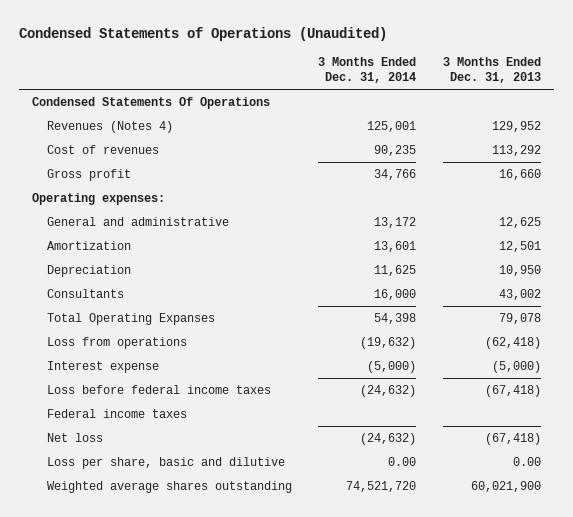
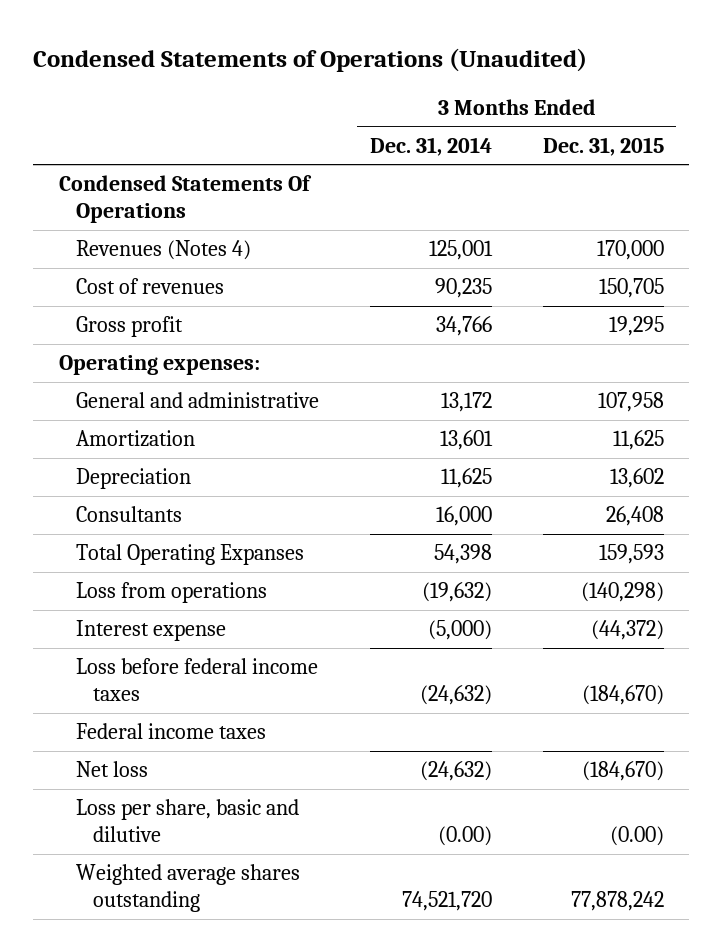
[442,57,541,84] 3 Months Ended Dec. 31, 2013 -> none
none -> [542,136,664,156] Dec. 31, 2015
[388,457,417,467] 0.00 -> [437,826,492,847] (0.00)

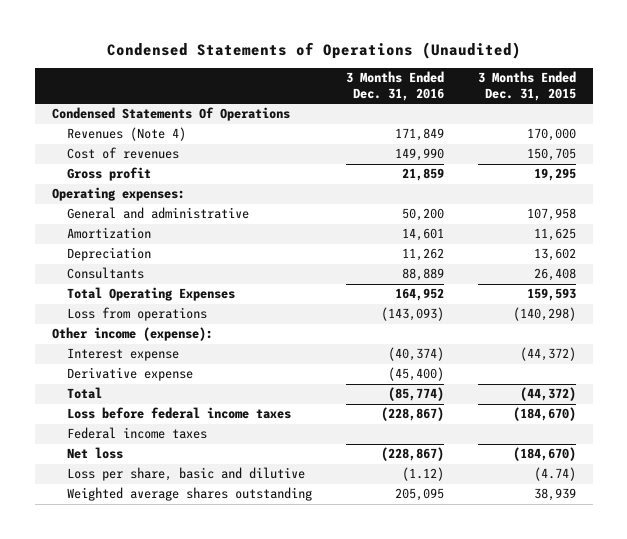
[369,136,492,156] Dec. 31, 2014 -> none
none -> [346,71,445,102] 3 Months Ended Dec. 31, 2016
[76,240,252,261] Revenues (Notes 4) -> [67,127,187,142] Revenues (Note 4)
[76,544,305,566] Total Operating Expanses -> [67,287,236,302] Total Operating Expenses
none -> [51,327,213,342] Other income (expense):
none -> [67,367,194,382] Derivative expense
none -> [67,387,103,400] Total
[609,826,664,847] (0.00) -> [533,467,576,482] (4.74)
[570,891,664,912] 77,878,242 -> [533,488,576,502] 38,939

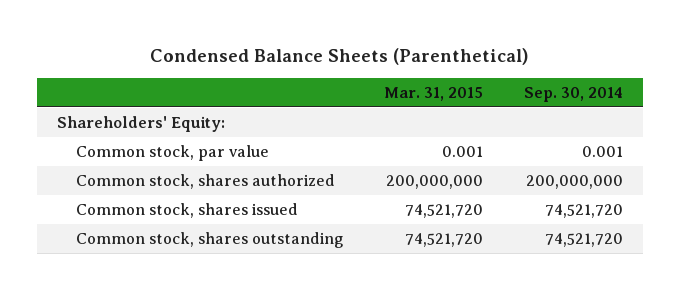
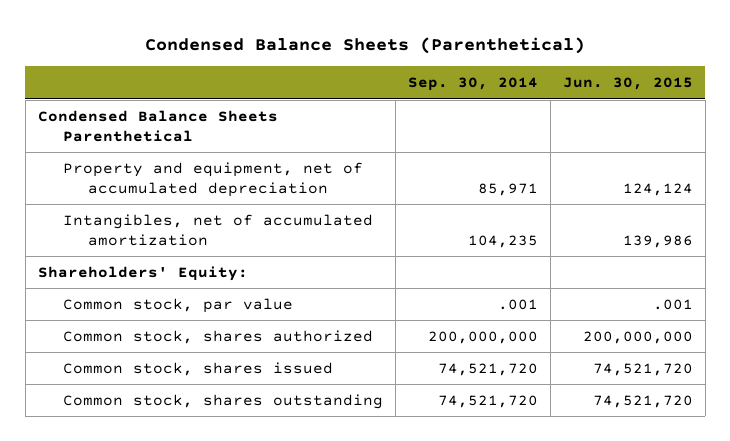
[384,86,484,101] Mar. 31, 2015 -> none
none -> [562,77,693,91] Jun. 30, 2015
none -> [37,109,278,142] Condensed Balance Sheets Parenthetical
none -> [62,161,363,197] Property and equipment, net of accumulated depreciation
none -> [62,213,373,246] Intangibles, net of accumulated amortization
[581,146,623,158] 0.001 -> [497,298,538,310] .001

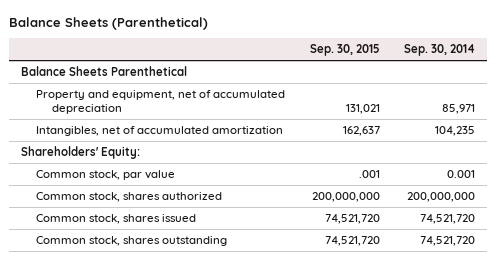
[145,37,586,55] Condensed Balance Sheets (Parenthetical) -> [9,16,209,30] Balance Sheets (Parenthetical)
[562,77,693,91] Jun. 30, 2015 -> none
none -> [309,44,380,57] Sep. 30, 2015
[37,109,278,142] Condensed Balance Sheets Parenthetical -> [21,66,188,77] Balance Sheets Parenthetical
[497,298,538,310] .001 -> [446,170,475,179] 0.001

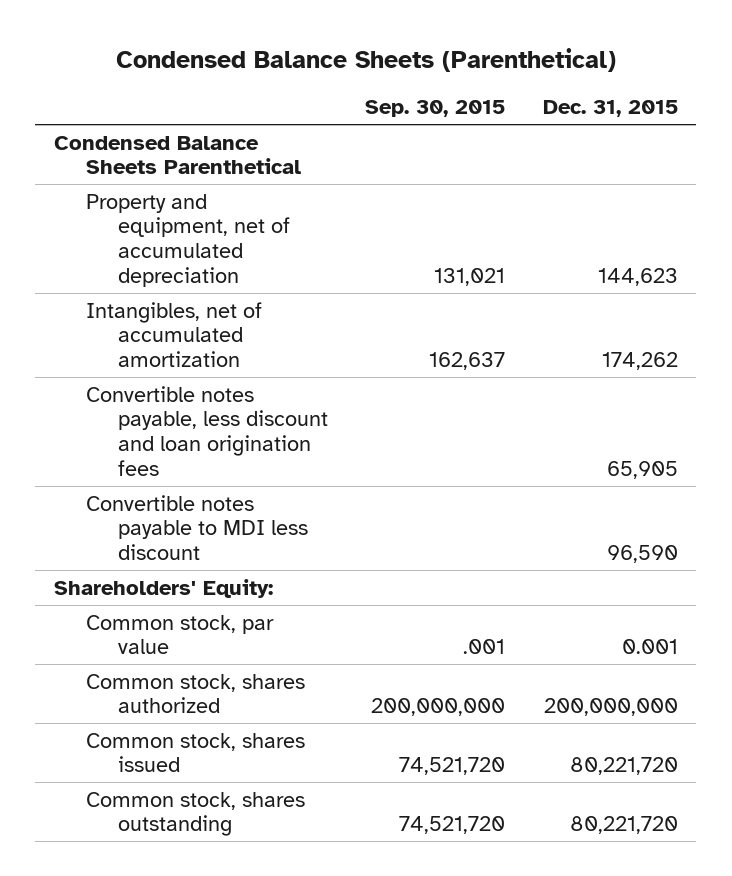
[9,16,209,30] Balance Sheets (Parenthetical) -> [115,48,616,73] Condensed Balance Sheets (Parenthetical)
[403,44,475,57] Sep. 30, 2014 -> none
none -> [542,100,678,118] Dec. 31, 2015
[21,66,188,77] Balance Sheets Parenthetical -> [54,135,301,175] Condensed Balance Sheets Parenthetical
none -> [85,385,328,477] Convertible notes payable, less discount and loan origination fees
none -> [85,494,308,561] Convertible notes payable to MDI less discount

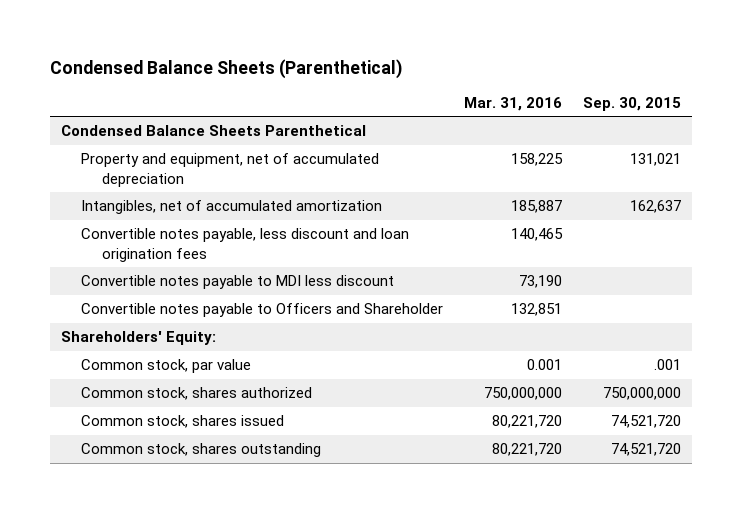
[542,100,678,118] Dec. 31, 2015 -> none
none -> [464,97,563,112] Mar. 31, 2016
none -> [81,303,444,318] Convertible notes payable to Officers and Shareholder
[371,698,506,717] 200,000,000 -> [603,387,682,401] 750,000,000

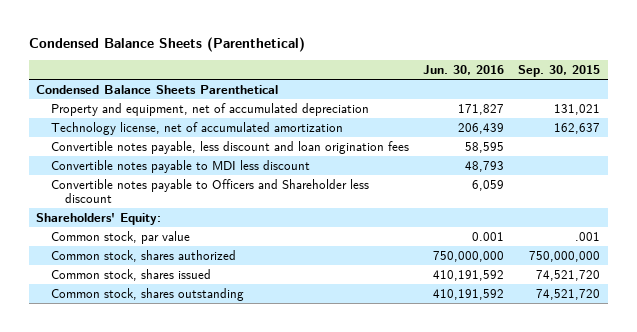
[464,97,563,112] Mar. 31, 2016 -> none
none -> [423,65,505,76] Jun. 30, 2016
[81,200,383,215] Intangibles, net of accumulated amortization -> [50,121,343,135] Technology license, net of accumulated amortization
[81,303,444,318] Convertible notes payable to Officers and Shareholder -> [50,178,369,203] Convertible notes payable to Officers and Shareholder less discount

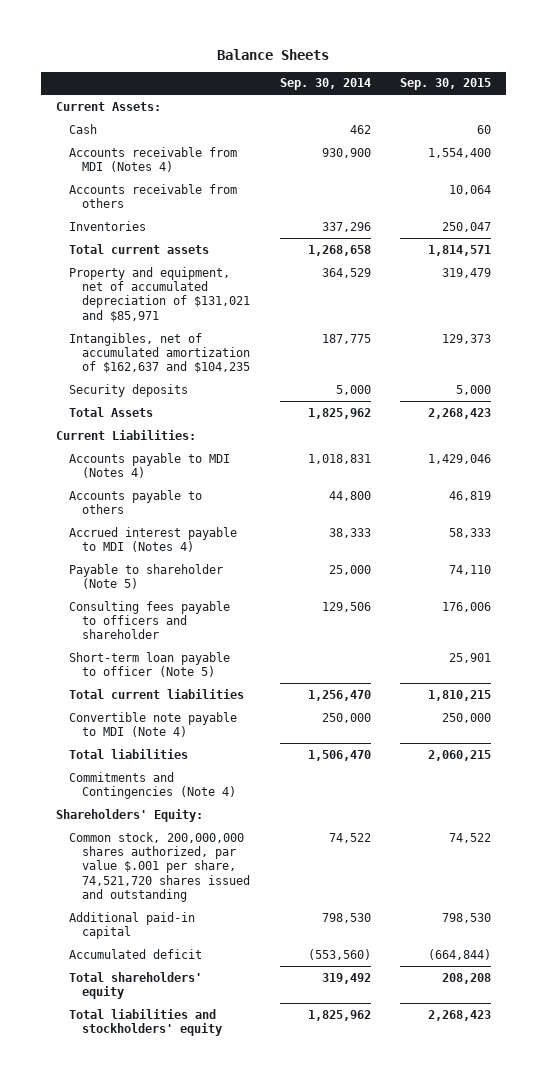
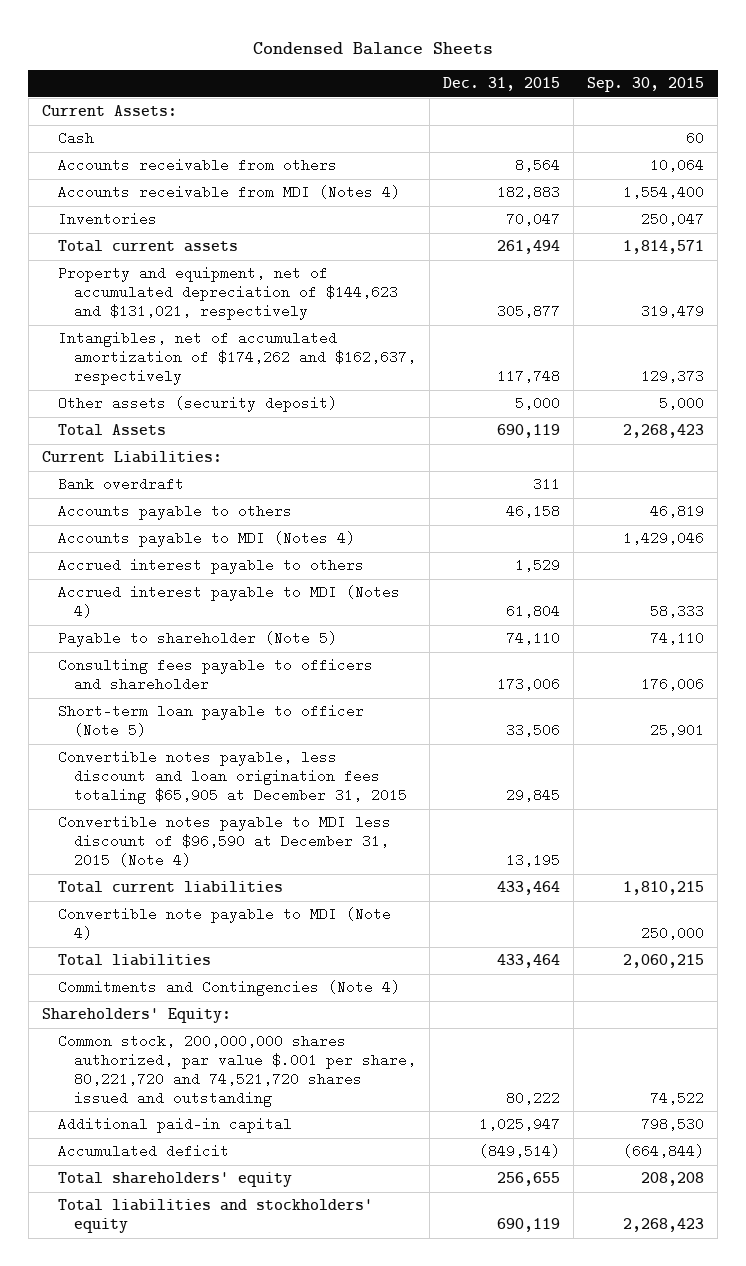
[217,48,330,60] Balance Sheets -> [253,41,494,55] Condensed Balance Sheets
[279,78,371,91] Sep. 30, 2014 -> none
none -> [443,77,561,92] Dec. 31, 2015
[68,146,237,173] Accounts receivable from MDI (Notes 4) -> [57,185,400,200] Accounts receivable from MDI (Notes 4)
[68,266,251,322] Property and equipment, net of accumulated depreciation of $131,021 and $85,971 -> [57,266,398,321] Property and equipment, net of accumulated depreciation of $144,623 and $131,021, respectively
[68,332,251,374] Intangibles, net of accumulated amortization of $162,637 and $104,235 -> [57,331,416,386] Intangibles, net of accumulated amortization of $174,262 and $162,637, respectively
[68,383,188,397] Security deposits -> [57,396,337,413] Other assets (security deposit)
none -> [57,477,184,492] Bank overdraft
[68,452,230,479] Accounts payable to MDI (Notes 4) -> [57,531,355,548] Accounts payable to MDI (Notes 4)
none -> [57,558,364,575] Accrued interest payable to others
none -> [57,750,407,805] Convertible notes payable, less discount and loan origination fees totaling $65,905 at December 31, 2015
none -> [57,815,391,868] Convertible notes payable to MDI less discount of $96,590 at December 31, 2015 (Note 4)
[68,831,251,902] Common stock, 200,000,000 shares authorized, par value $.001 per share, 74,521,720 shares issued and outstanding -> [57,1034,416,1108] Common stock, 200,000,000 shares authorized, par value $.001 per share, 80,221,720 and 74,521,720 shares issued and outstanding

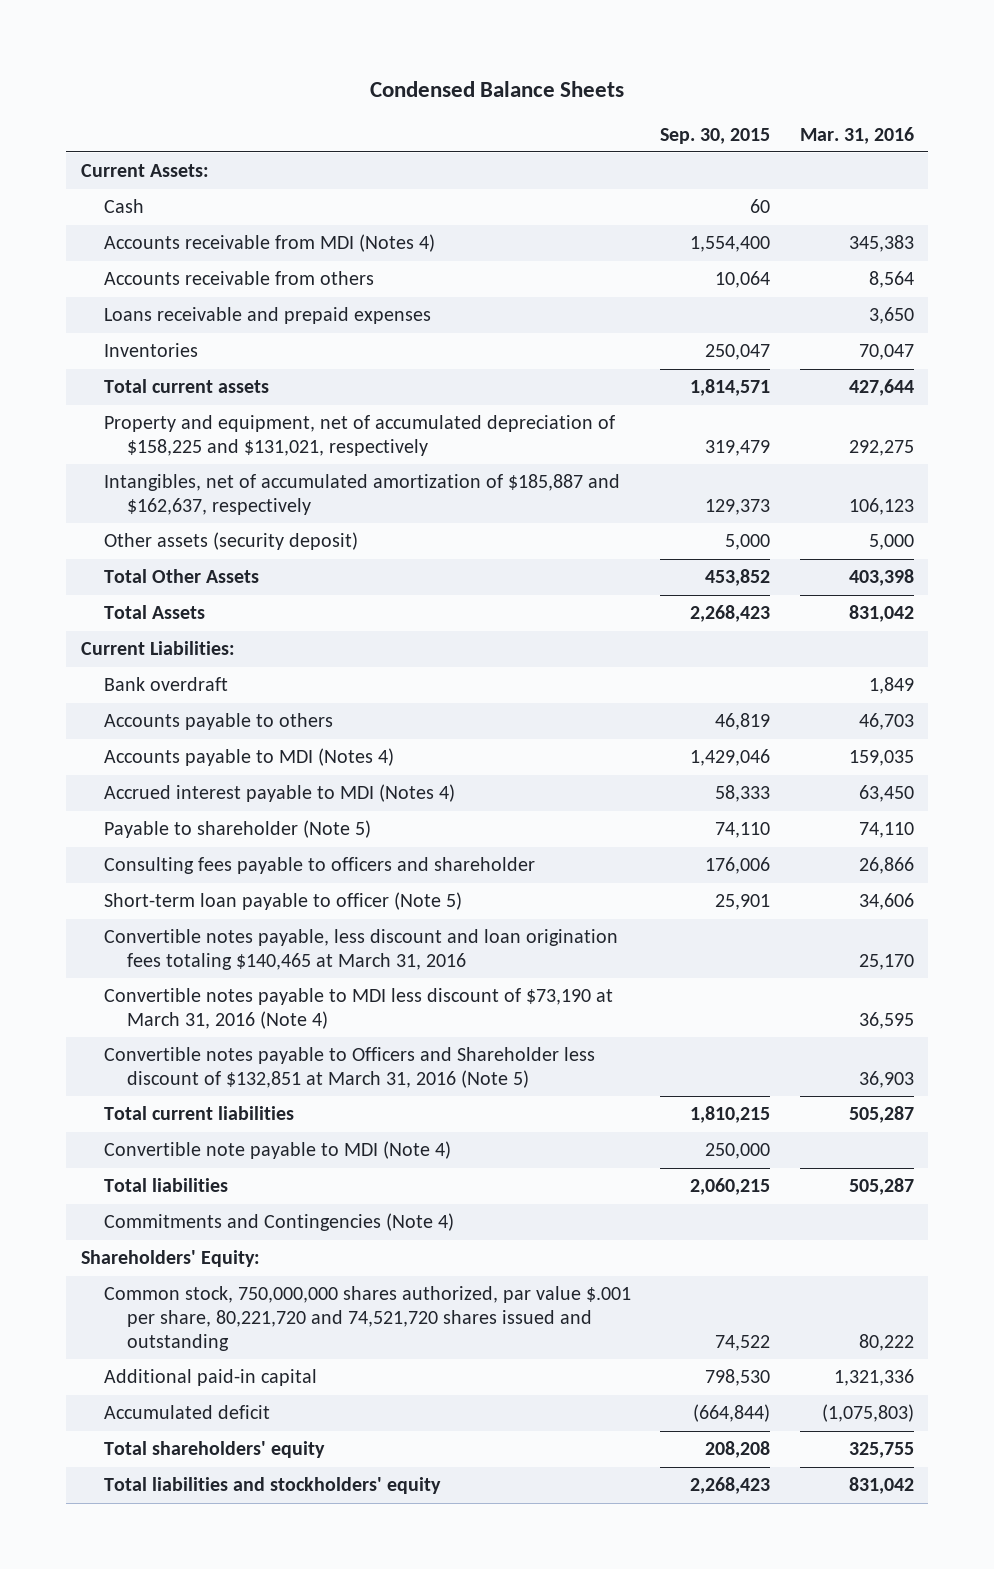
[443,77,561,92] Dec. 31, 2015 -> none
none -> [799,126,914,144] Mar. 31, 2016
[57,158,337,173] Accounts receivable from others -> [103,271,374,286] Accounts receivable from others
none -> [103,307,431,325] Loans receivable and prepaid expenses
[57,266,398,321] Property and equipment, net of accumulated depreciation of $144,623 and $131,021, respectively -> [103,415,615,457] Property and equipment, net of accumulated depreciation of $158,225 and $131,021, respectively
[57,331,416,386] Intangibles, net of accumulated amortization of $174,262 and $162,637, respectively -> [103,474,620,516] Intangibles, net of accumulated amortization of $185,887 and $162,637, respectively
none -> [103,569,259,584] Total Other Assets
[57,558,364,575] Accrued interest payable to others -> none
[57,750,407,805] Convertible notes payable, less discount and loan origination fees totaling $65,905 at December 31, 2015 -> [103,929,618,971] Convertible notes payable, less discount and loan origination fees totaling $140,465 at March 31, 2016
[57,815,391,868] Convertible notes payable to MDI less discount of $96,590 at December 31, 2015 (Note 4) -> [103,988,613,1030] Convertible notes payable to MDI less discount of $73,190 at March 31, 2016 (Note 4)
none -> [103,1047,595,1089] Convertible notes payable to Officers and Shareholder less discount of $132,851 at March 31, 2016 (Note 5)
[57,1034,416,1108] Common stock, 200,000,000 shares authorized, par value $.001 per share, 80,221,720 and 74,521,720 shares issued and outstanding -> [103,1286,631,1351] Common stock, 750,000,000 shares authorized, par value $.001 per share, 80,221,720 and 74,521,720 shares issued and outstanding

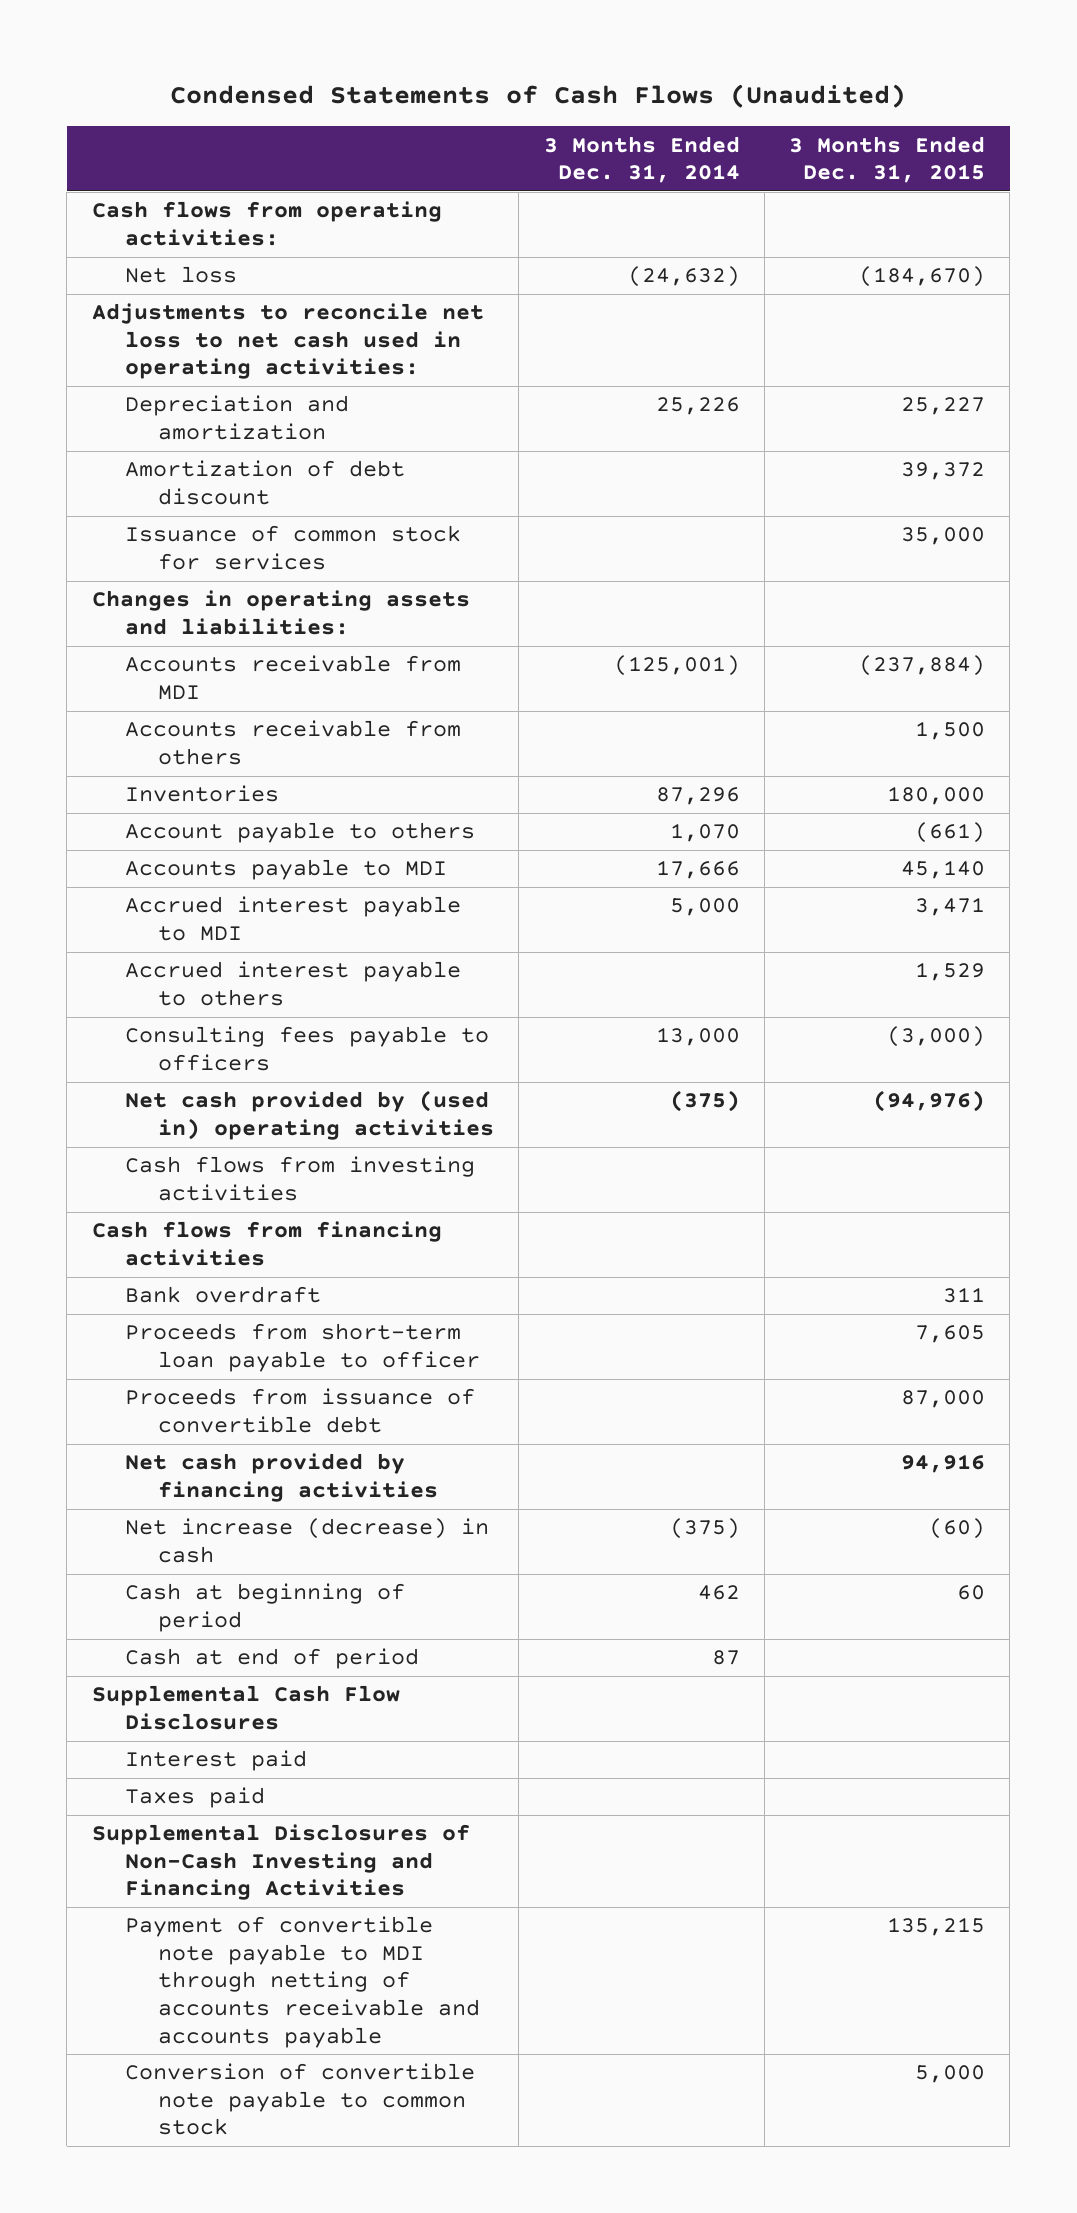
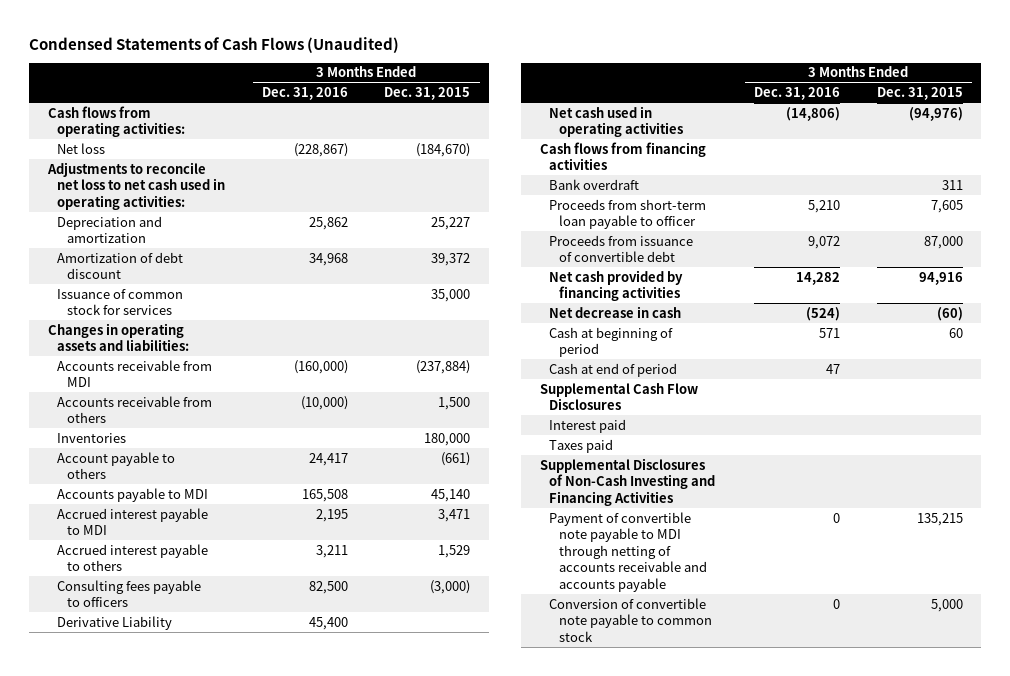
[543,135,740,184] 3 Months Ended Dec. 31, 2014 -> none
none -> [261,87,348,101] Dec. 31, 2016
[124,1156,475,1201] Cash flows from investing activities -> none
none -> [57,615,173,630] Derivative Liability
[124,1090,494,1140] Net cash provided by (used in) operating activities -> [549,105,684,138] Net cash used in operating activities
[124,1518,489,1563] Net increase (decrease) in cash -> [549,305,682,318] Net decrease in cash

